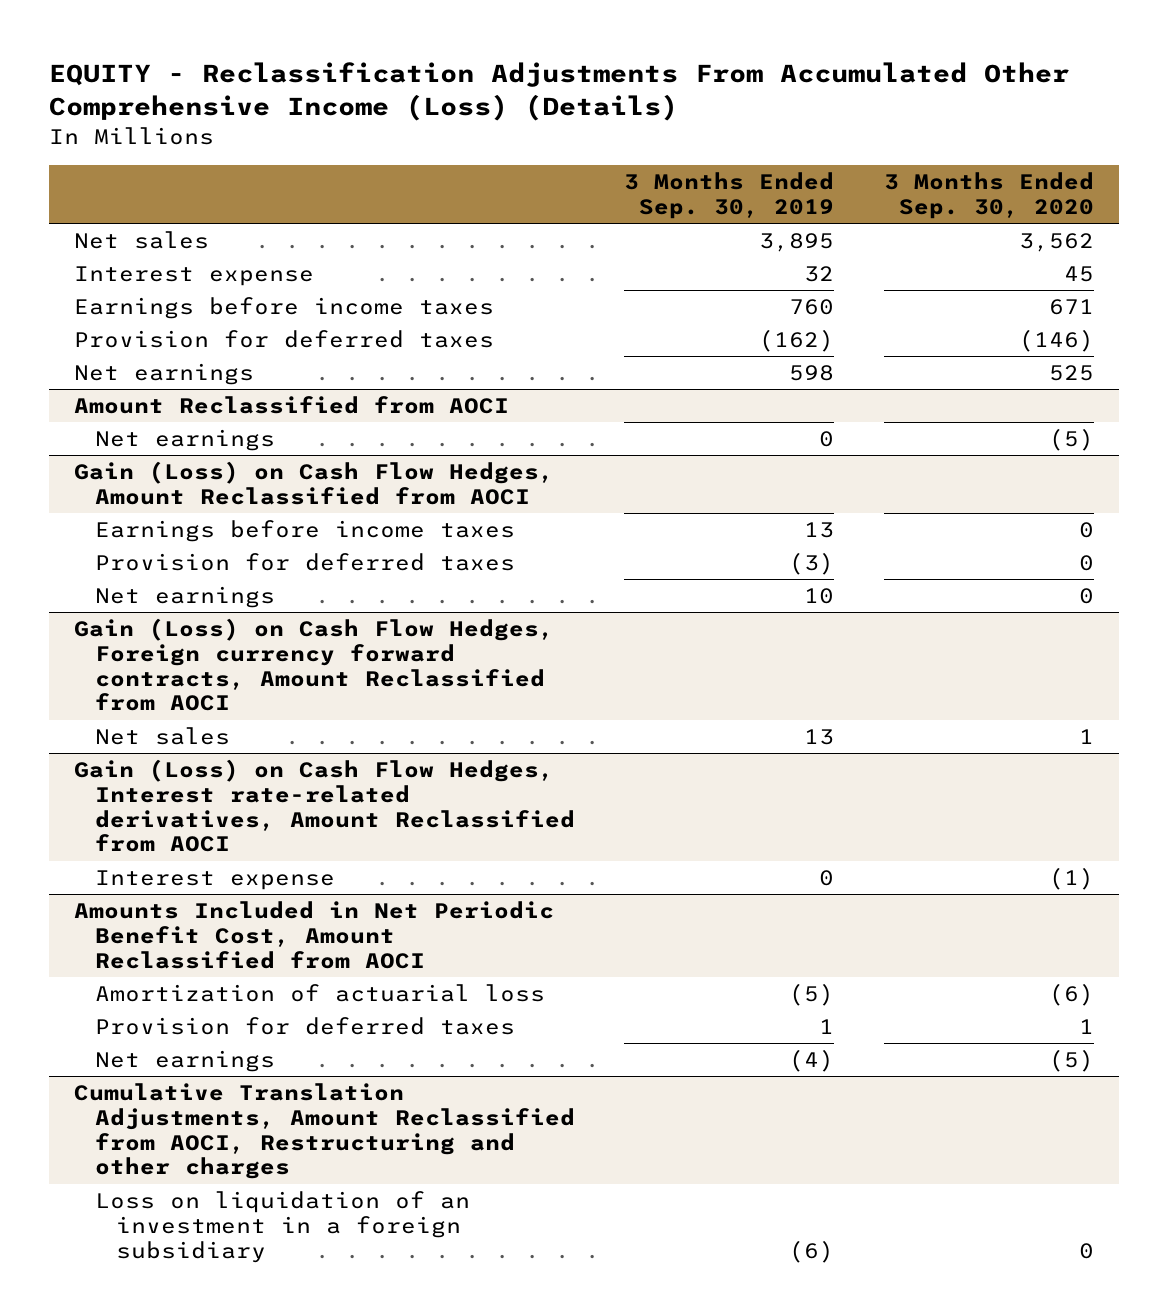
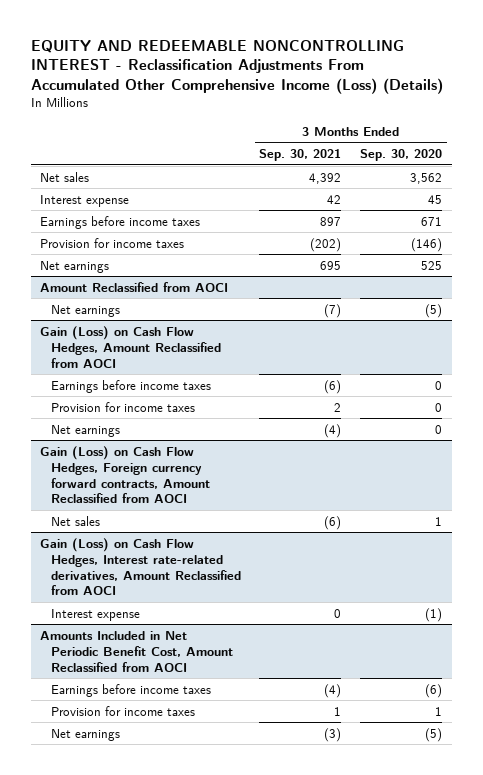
[49,62,1070,122] EQUITY - Reclassification Adjustments From Accumulated Other Comprehensive Income (Loss) (Details) -> [31,39,444,95] EQUITY AND REDEEMABLE NONCONTROLLING INTEREST - Reclassification Adjustments From Accumulated Other Comprehensive Income (Loss) (Details)
[624,172,835,219] 3 Months Ended Sep. 30, 2019 -> none
none -> [259,149,342,162] Sep. 30, 2021
[74,330,495,349] Provision for deferred taxes -> [40,237,185,248] Provision for income taxes
[94,553,515,572] Provision for deferred taxes -> [50,401,195,412] Provision for income taxes
[94,984,545,1003] Amortization of actuarial loss -> none
none -> [50,683,211,697] Earnings before income taxes
[94,1017,515,1036] Provision for deferred taxes -> [50,705,195,716] Provision for income taxes
[74,1083,575,1180] Cumulative Translation Adjustments, Amount Reclassified from AOCI, Restructuring and other charges -> none
[94,1191,470,1263] Loss on liquidation of an investment in a foreign subsidiary -> none

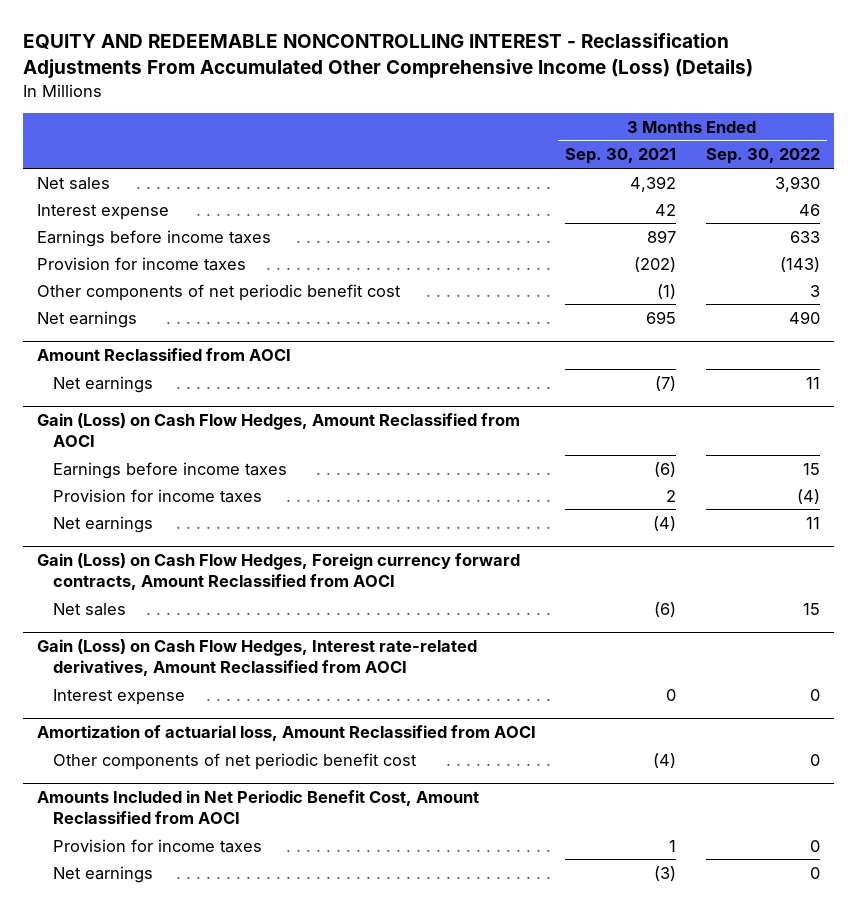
[360,149,443,162] Sep. 30, 2020 -> none
none -> [705,148,820,165] Sep. 30, 2022
none -> [37,283,402,301] Other components of net periodic benefit cost
none -> [37,725,537,742] Amortization of actuarial loss, Amount Reclassified from AOCI
none -> [52,752,417,770] Other components of net periodic benefit cost
[50,683,211,697] Earnings before income taxes -> none

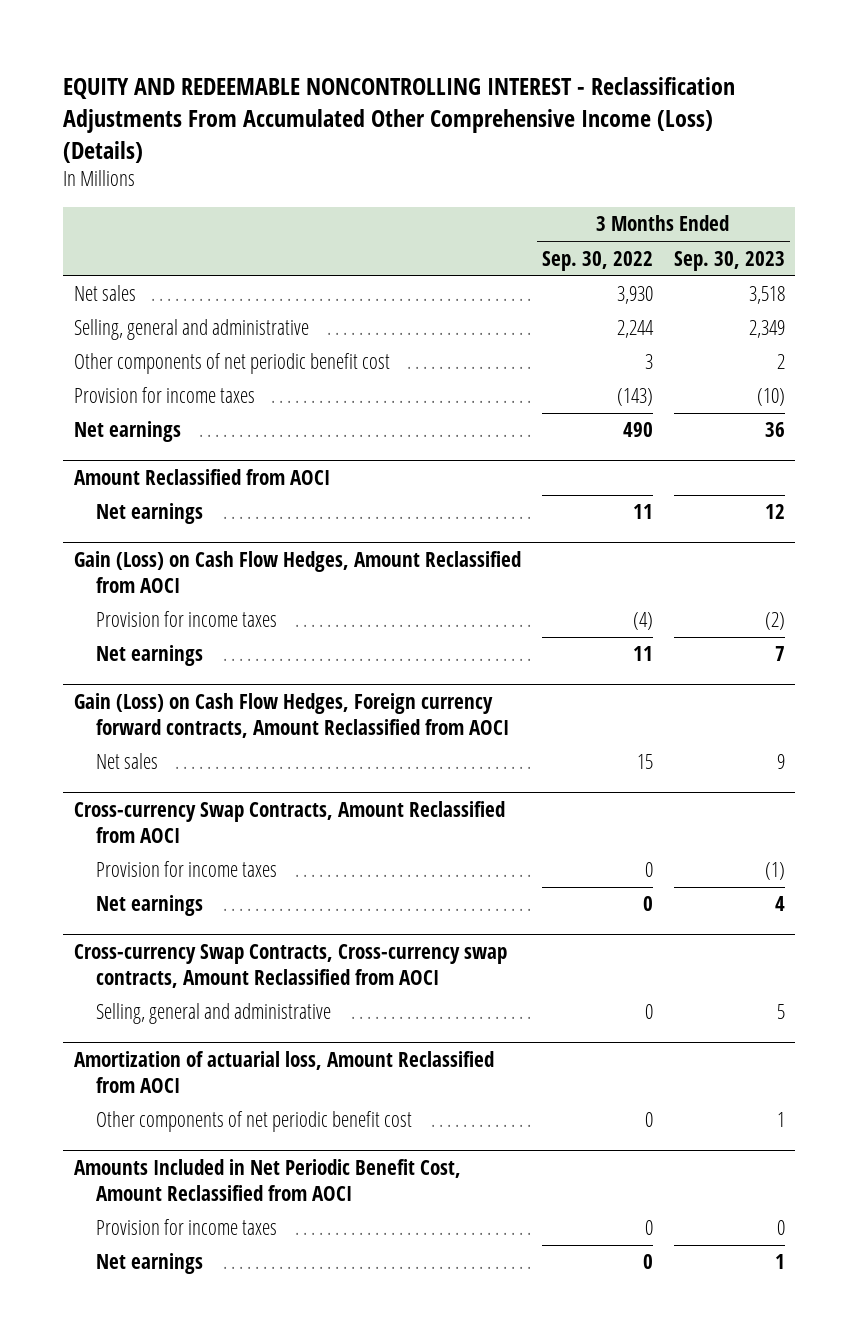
[565,148,677,165] Sep. 30, 2021 -> none
none -> [673,250,785,271] Sep. 30, 2023
[37,203,170,220] Interest expense -> none
[37,229,272,247] Earnings before income taxes -> none
none -> [73,319,309,341] Selling, general and administrative
[37,256,247,271] Provision for income taxes -> [73,387,255,404] Provision for income taxes
[52,461,287,479] Earnings before income taxes -> none
[37,639,478,677] Gain (Loss) on Cash Flow Hedges, Interest rate-related derivatives, Amount Reclassified from AOCI -> none
[52,688,185,705] Interest expense -> none
none -> [73,800,505,844] Cross-currency Swap Contracts, Amount Reclassified from AOCI
none -> [95,861,277,878] Provision for income taxes
none -> [95,895,203,917] Net earnings
none -> [73,943,507,989] Cross-currency Swap Contracts, Cross-currency swap contracts, Amount Reclassified from AOCI
none -> [95,1003,331,1025] Selling, general and administrative

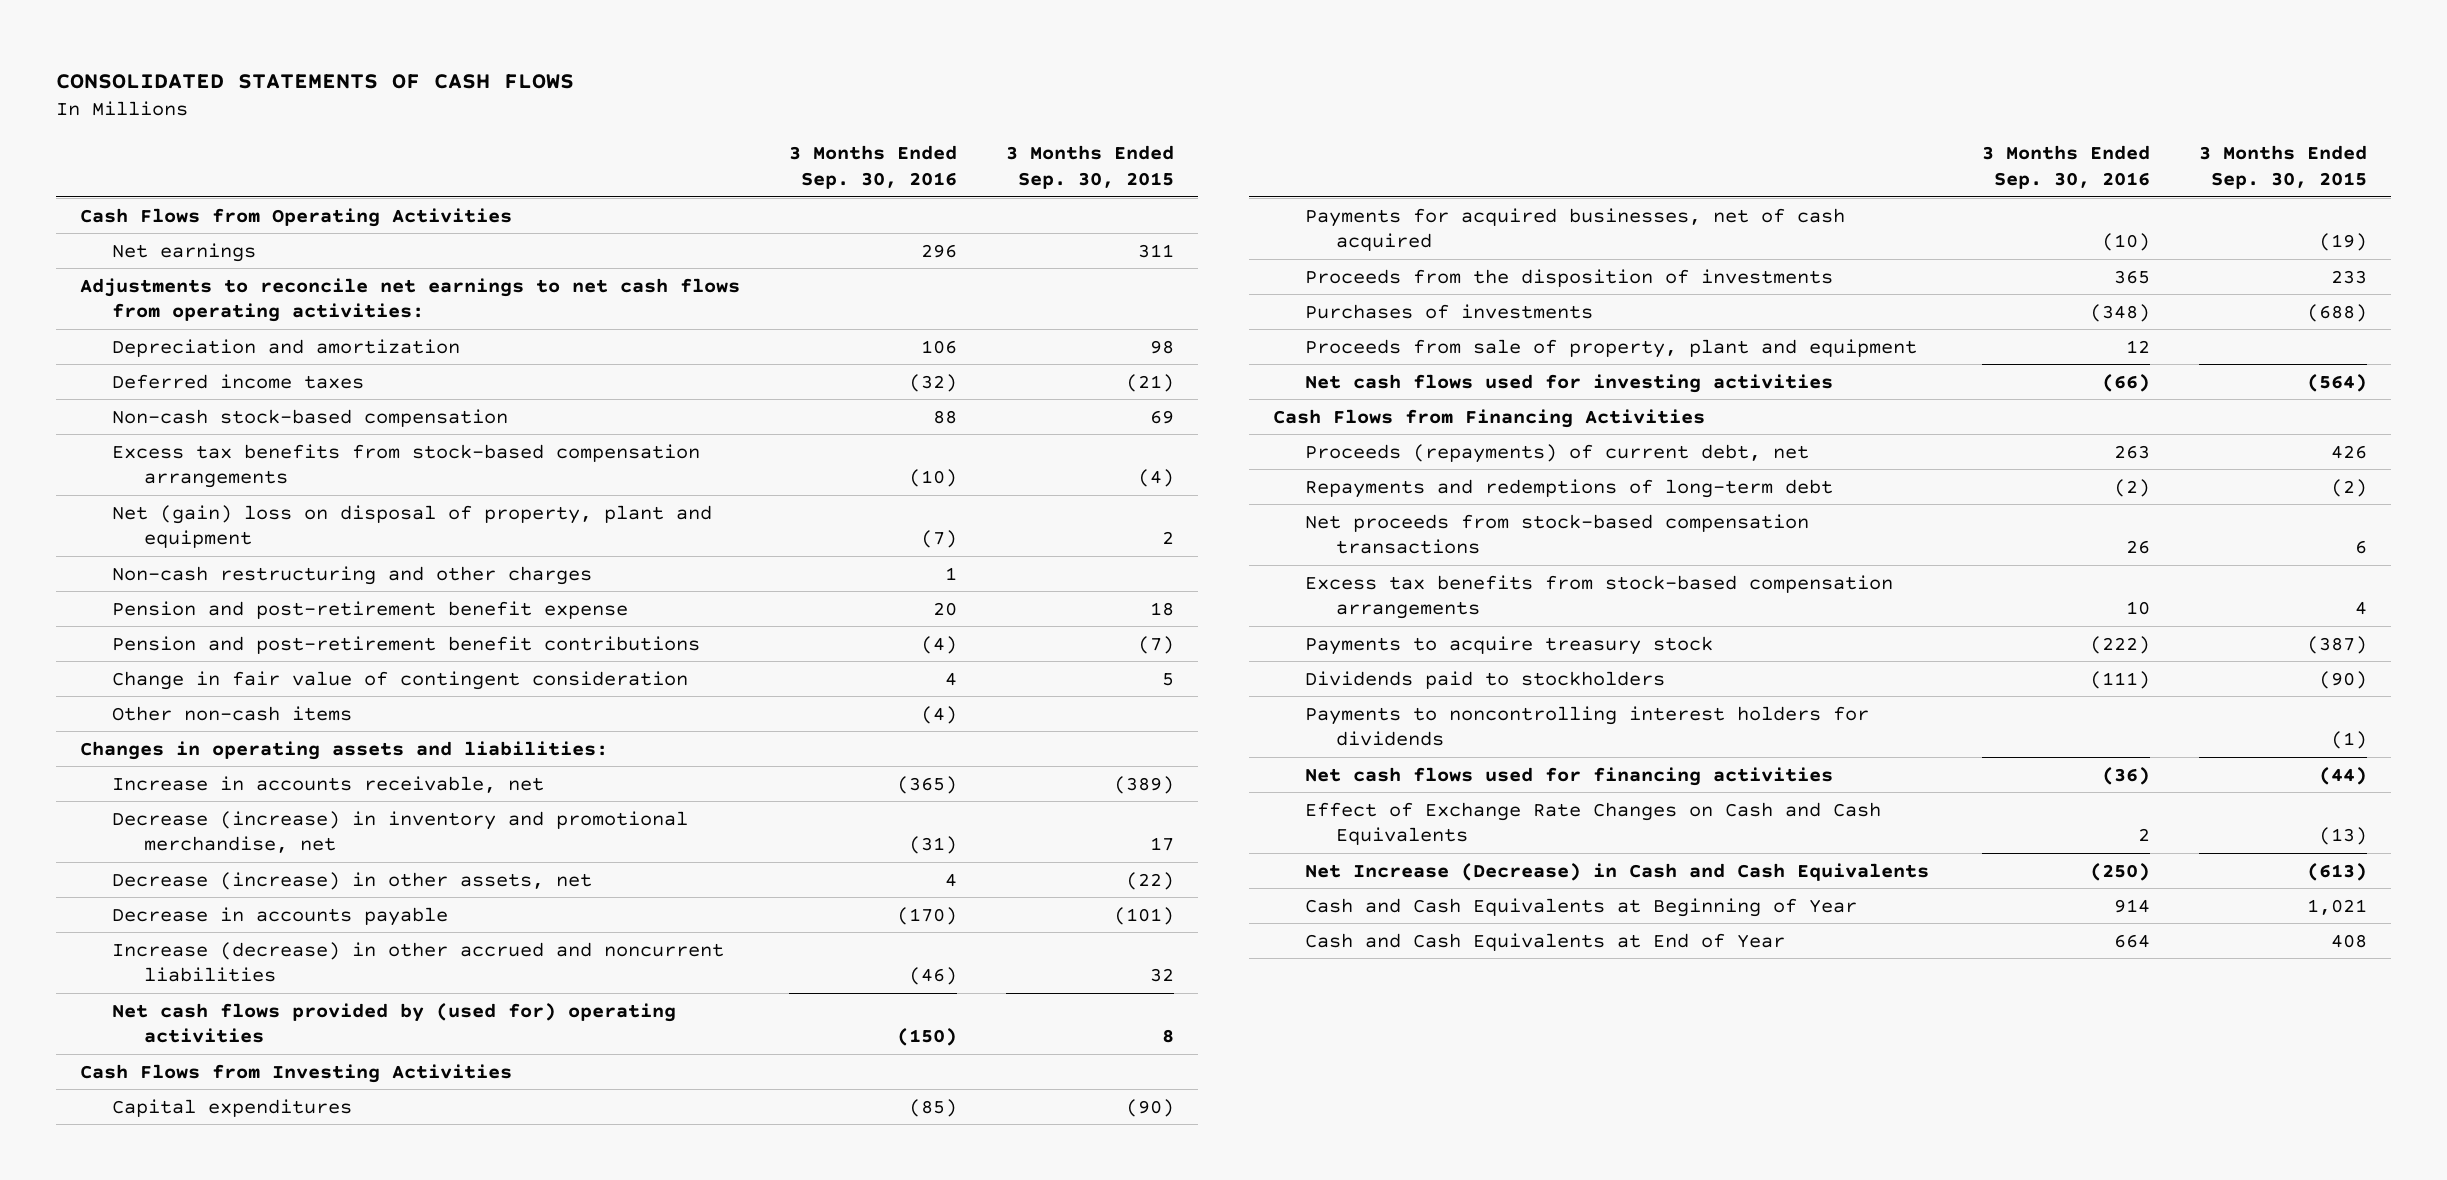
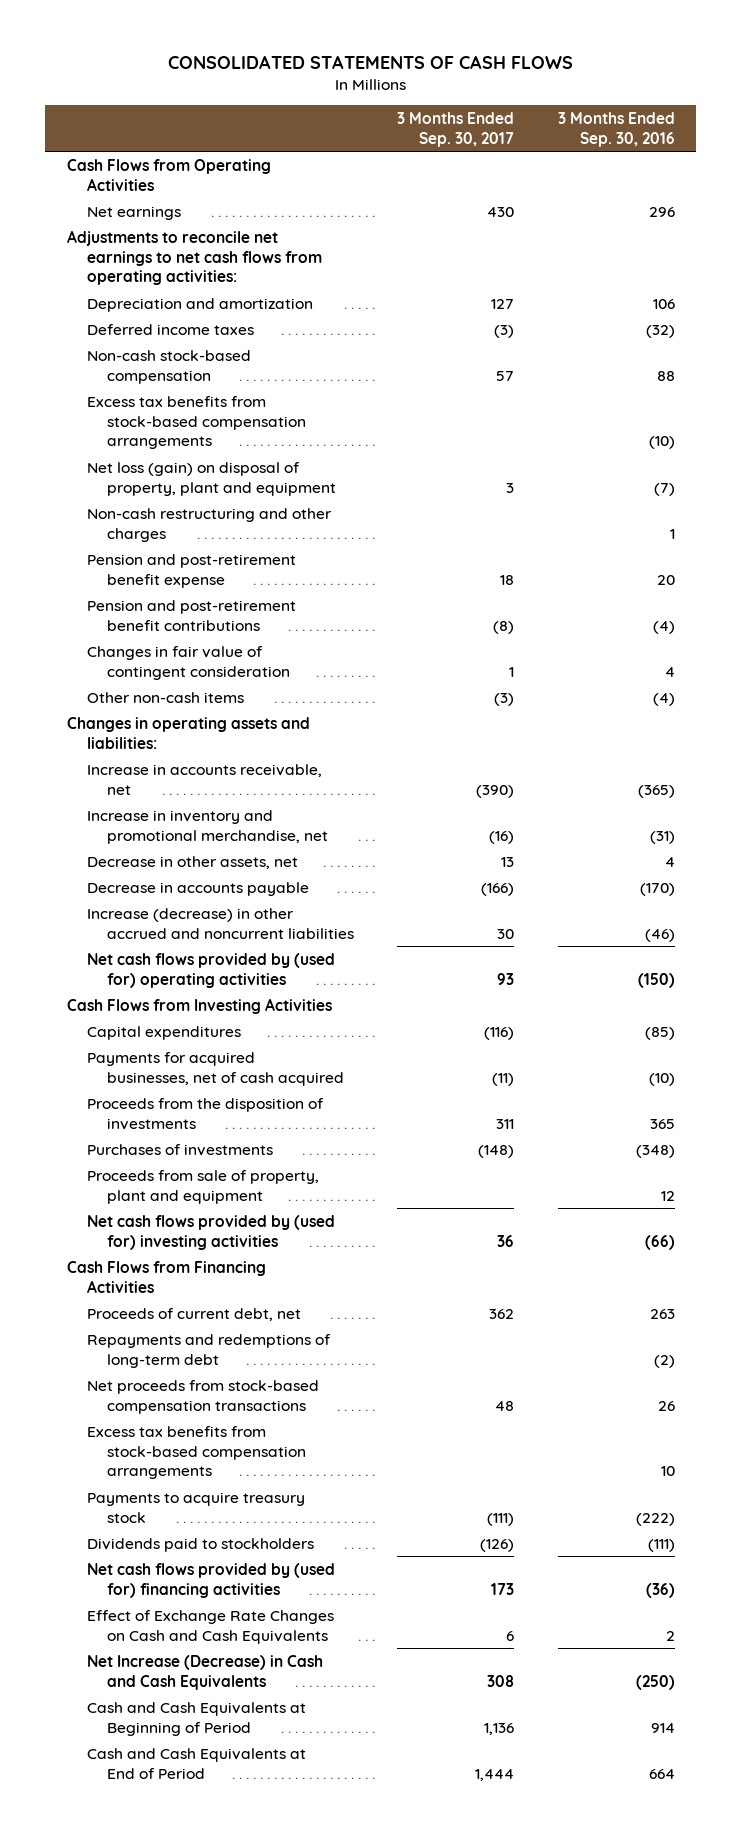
[1005,145,1174,190] 3 Months Ended Sep. 30, 2015 -> none
none -> [397,111,515,147] 3 Months Ended Sep. 30, 2017
[111,504,712,549] Net (gain) loss on disposal of property, plant and equipment -> [86,461,336,496] Net loss (gain) on disposal of property, plant and equipment
[111,670,688,690] Change in fair value of contingent consideration -> [86,645,290,680] Changes in fair value of contingent consideration
[111,810,688,854] Decrease (increase) in inventory and promotional merchandise, net -> [86,809,328,844] Increase in inventory and promotional merchandise, net
[111,871,592,890] Decrease (increase) in other assets, net -> [86,855,298,869] Decrease in other assets, net
[1304,373,1833,393] Net cash flows used for investing activities -> [86,1214,335,1250] Net cash flows provided by (used for) investing activities
[1304,443,1809,463] Proceeds (repayments) of current debt, net -> [86,1307,301,1321] Proceeds of current debt, net
[1304,705,1869,747] Payments to noncontrolling interest holders for dividends -> none
[1304,766,1833,786] Net cash flows used for financing activities -> [86,1562,335,1598] Net cash flows provided by (used for) financing activities
[1304,897,1857,917] Cash and Cash Equivalents at Beginning of Year -> [86,1701,306,1736] Cash and Cash Equivalents at Beginning of Period
[1304,932,1785,951] Cash and Cash Equivalents at End of Year -> [86,1747,306,1779] Cash and Cash Equivalents at End of Period

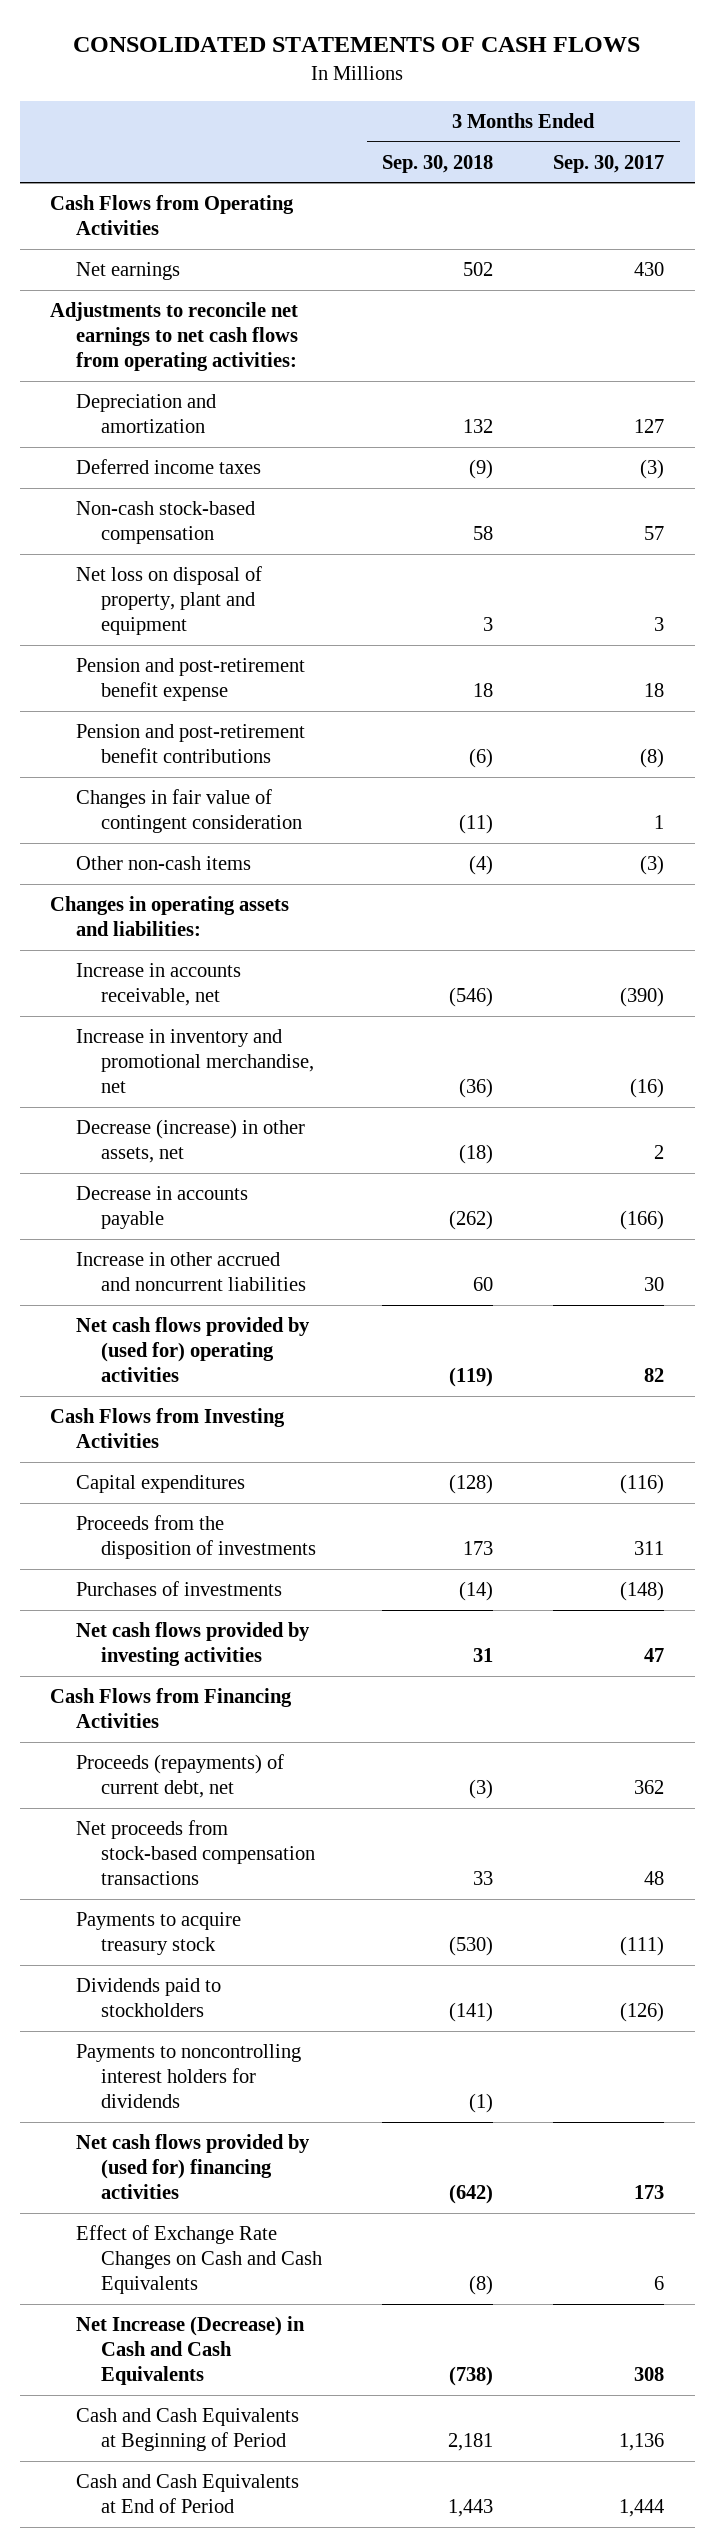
[557,111,675,147] 3 Months Ended Sep. 30, 2016 -> none
none -> [382,154,494,173] Sep. 30, 2018
[86,395,306,450] Excess tax benefits from stock-based compensation arrangements -> none
[86,507,332,542] Non-cash restructuring and other charges -> none
[86,461,336,496] Net loss (gain) on disposal of property, plant and equipment -> [75,566,262,636] Net loss on disposal of property, plant and equipment
[86,855,298,869] Decrease in other assets, net -> [75,1119,305,1164] Decrease (increase) in other assets, net
[501,856,515,867] 13 -> [654,1145,665,1160] 2
[86,907,354,939] Increase (decrease) in other accrued and noncurrent liabilities -> [75,1252,307,1292] Increase in other accrued and noncurrent liabilities
[497,972,515,985] 93 -> [644,1368,665,1383] 82
[86,1051,344,1086] Payments for acquired businesses, net of cash acquired -> none
[86,1169,319,1204] Proceeds from sale of property, plant and equipment -> none
[86,1214,335,1250] Net cash flows provided by (used for) investing activities -> [75,1622,310,1667] Net cash flows provided by investing activities
[497,1234,515,1247] 36 -> [644,1648,665,1663] 47
[86,1333,331,1368] Repayments and redemptions of long-term debt -> none
[86,1307,301,1321] Proceeds of current debt, net -> [75,1754,284,1799] Proceeds (repayments) of current debt, net
[86,1425,306,1480] Excess tax benefits from stock-based compensation arrangements -> none
none -> [75,2044,301,2109] Payments to noncontrolling interest holders for dividends

